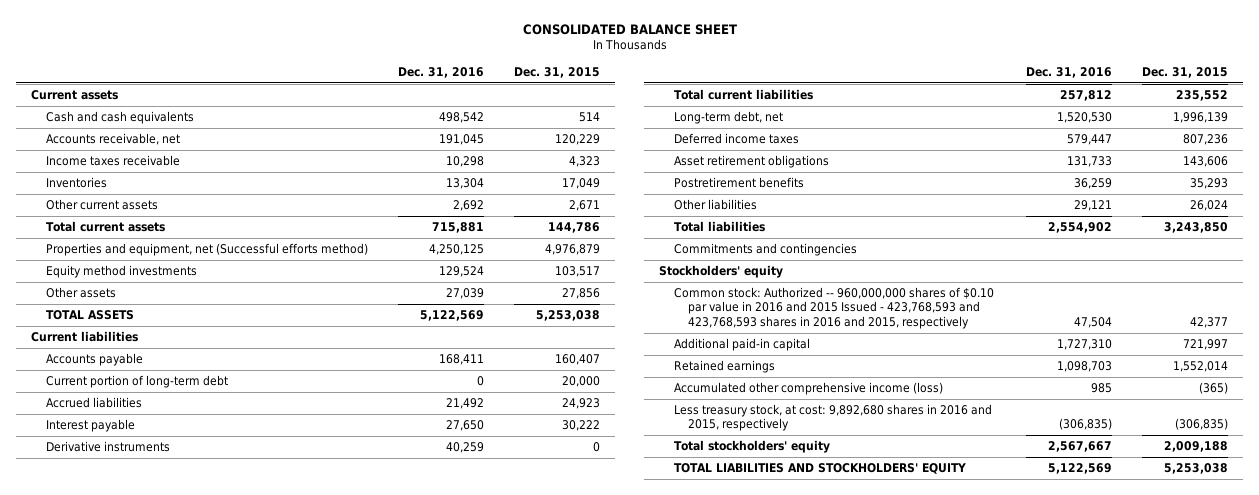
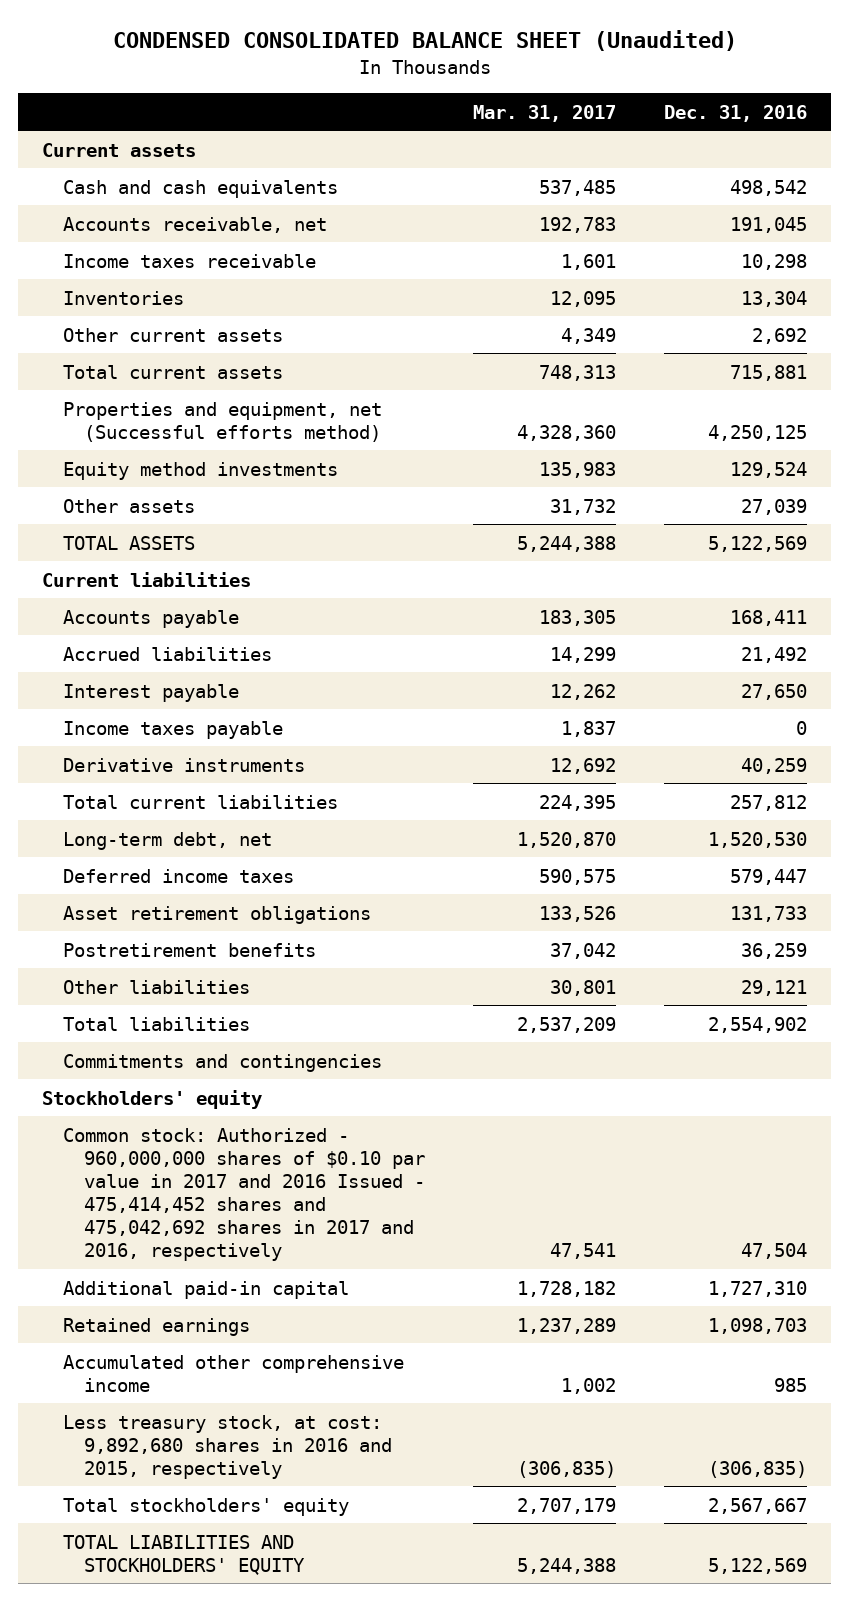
[522,23,737,35] CONSOLIDATED BALANCE SHEET -> [112,30,737,52] CONDENSED CONSOLIDATED BALANCE SHEET (Unaudited)
[514,66,601,78] Dec. 31, 2015 -> none
none -> [473,104,617,122] Mar. 31, 2017
[45,375,228,389] Current portion of long-term debt -> none
none -> [63,720,284,739] Income taxes payable
[673,287,994,329] Common stock: Authorized -- 960,000,000 shares of $0.10 par value in 2016 and 2015 Issued - 423,768,593 and 423,768,593 shares in 2016 and 2015, respectively -> [63,1127,425,1262] Common stock: Authorized - 960,000,000 shares of $0.10 par value in 2017 and 2016 Issued - 475,414,452 shares and 475,042,692 shares in 2017 and 2016, respectively
[673,382,943,396] Accumulated other comprehensive income (loss) -> [63,1354,405,1392] Accumulated other comprehensive income

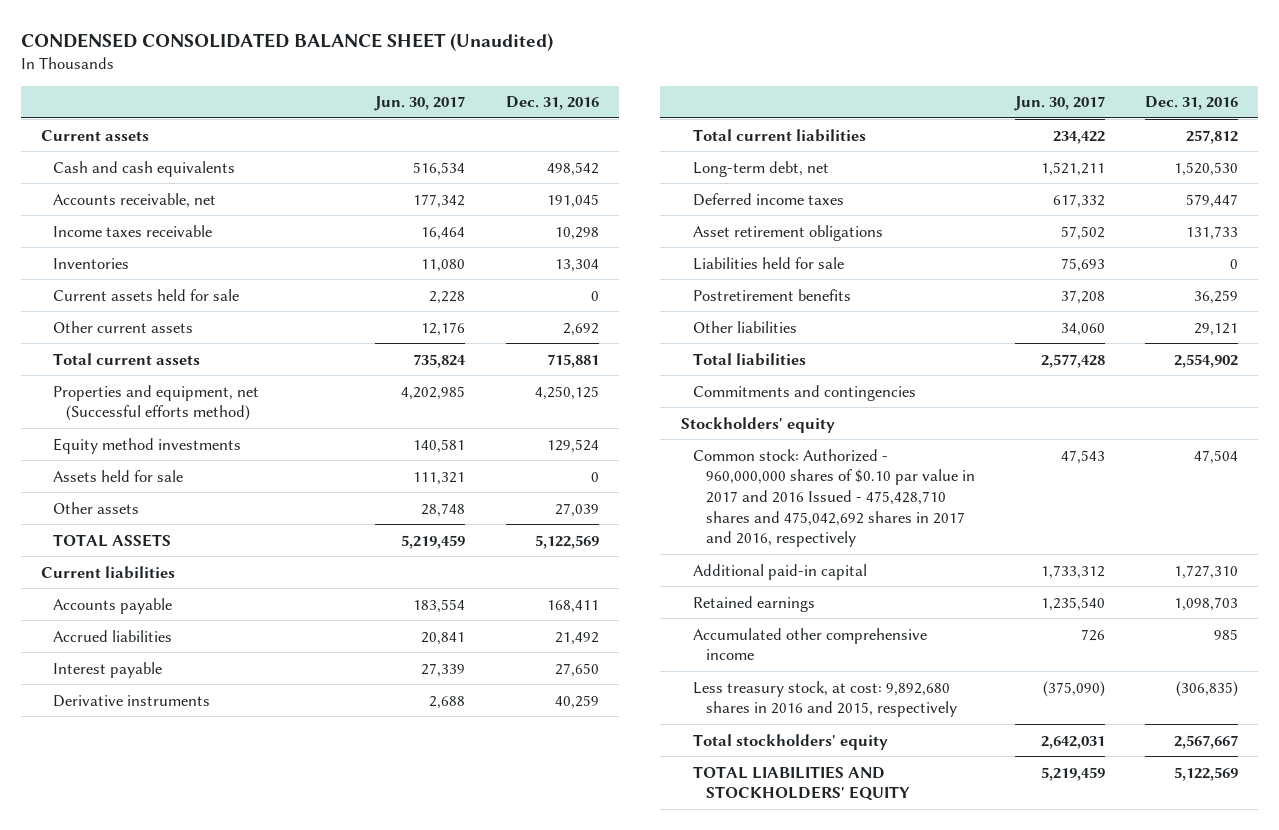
[473,104,617,122] Mar. 31, 2017 -> none
none -> [374,96,466,112] Jun. 30, 2017
none -> [53,288,240,301] Current assets held for sale
none -> [53,469,184,482] Assets held for sale
[63,720,284,739] Income taxes payable -> none
none -> [693,256,845,270] Liabilities held for sale
[63,1127,425,1262] Common stock: Authorized - 960,000,000 shares of $0.10 par value in 2017 and 2016 Issued - 475,414,452 shares and 475,042,692 shares in 2017 and 2016, respectively -> [693,448,975,548] Common stock: Authorized - 960,000,000 shares of $0.10 par value in 2017 and 2016 Issued - 475,428,710 shares and 475,042,692 shares in 2017 and 2016, respectively

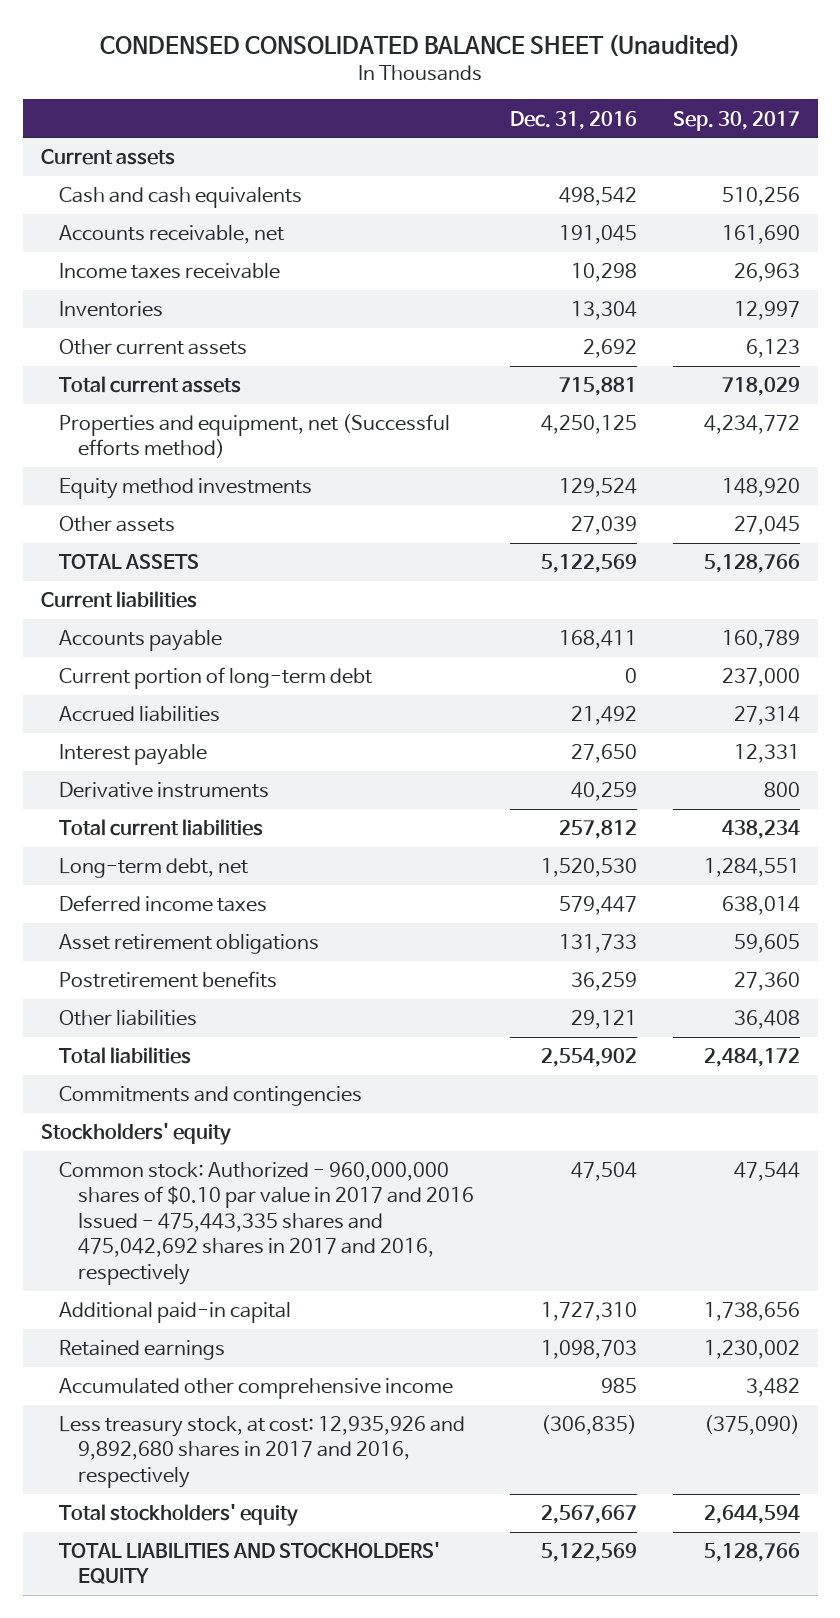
[374,96,466,112] Jun. 30, 2017 -> none
none -> [672,110,800,131] Sep. 30, 2017
[53,288,240,301] Current assets held for sale -> none
[53,469,184,482] Assets held for sale -> none
none -> [59,667,373,690] Current portion of long-term debt
[693,256,845,270] Liabilities held for sale -> none
[693,448,975,548] Common stock: Authorized - 960,000,000 shares of $0.10 par value in 2017 and 2016 Issued - 475,428,710 shares and 475,042,692 shares in 2017 and 2016, respectively -> [59,1162,474,1285] Common stock: Authorized - 960,000,000 shares of $0.10 par value in 2017 and 2016 Issued - 475,443,335 shares and 475,042,692 shares in 2017 and 2016, respectively
[693,680,957,718] Less treasury stock, at cost: 9,892,680 shares in 2016 and 2015, respectively -> [59,1416,466,1488] Less treasury stock, at cost: 12,935,926 and 9,892,680 shares in 2017 and 2016, respectively

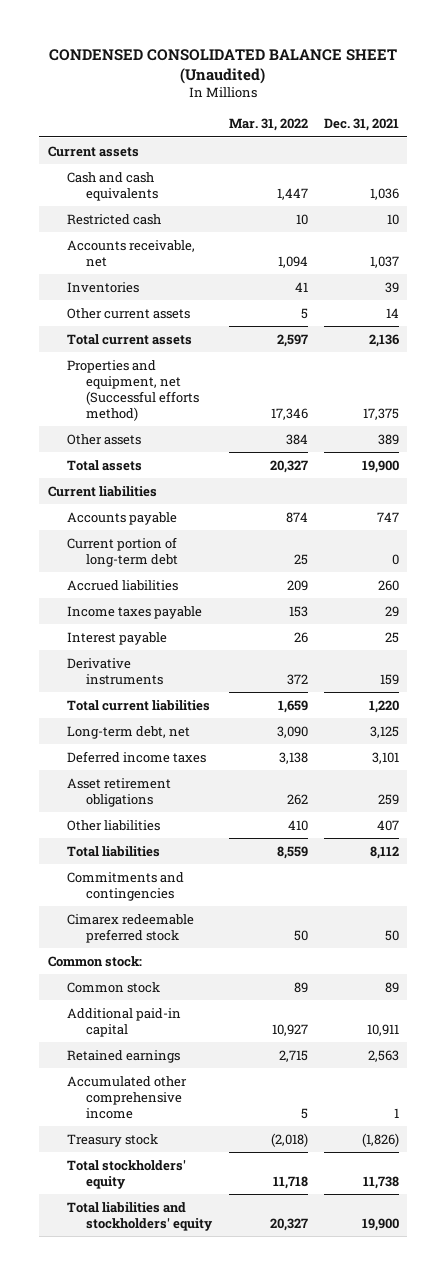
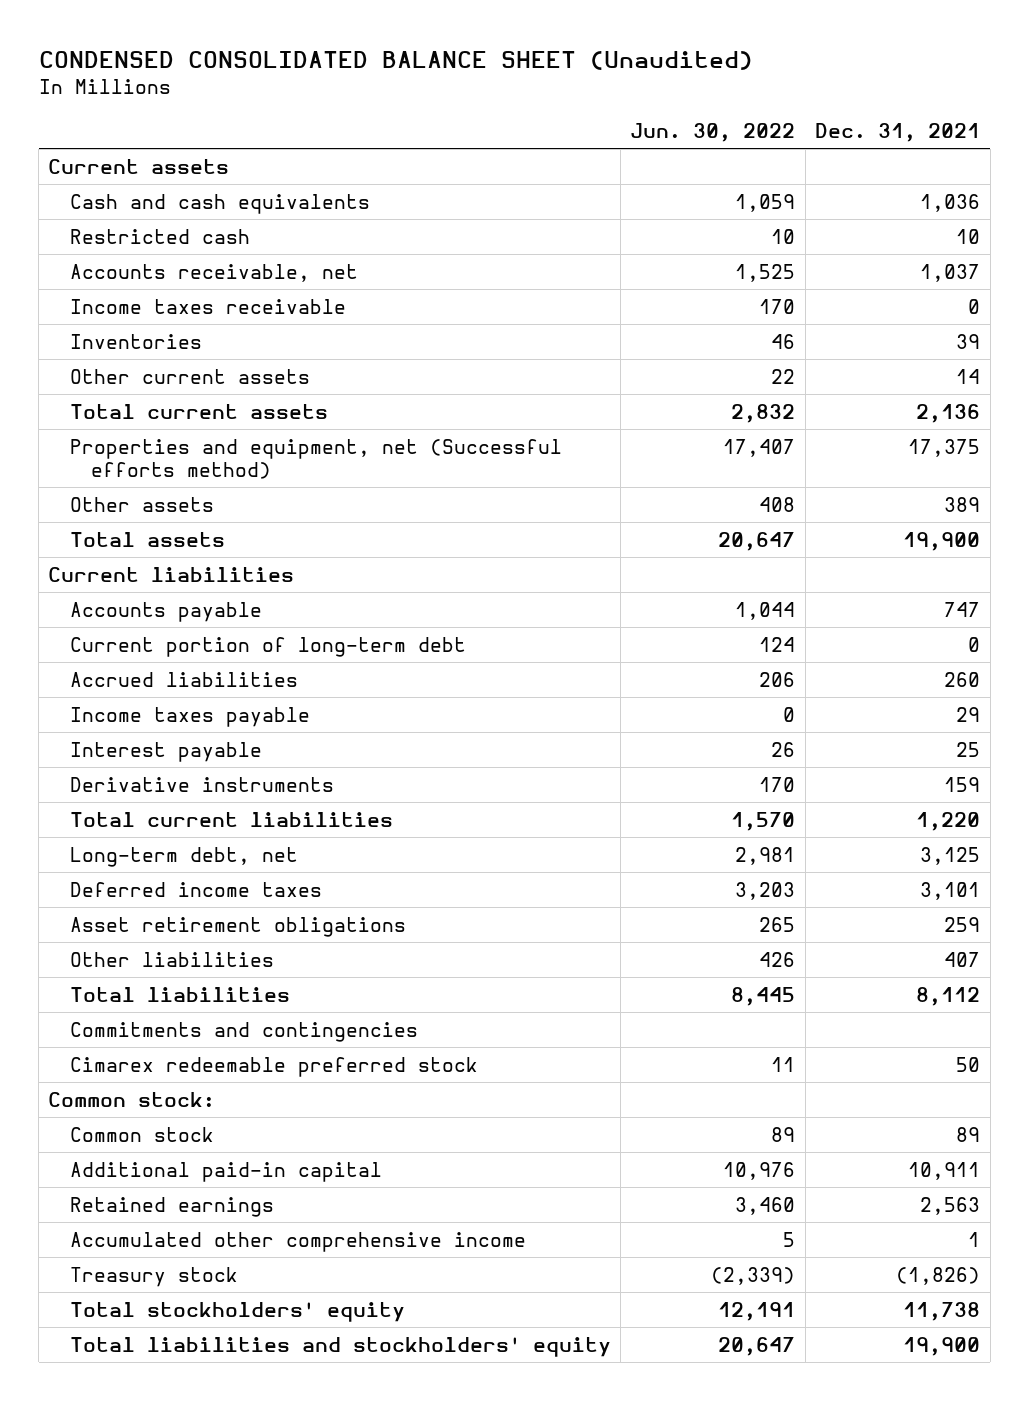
[228,118,308,132] Mar. 31, 2022 -> none
none -> [630,123,796,143] Jun. 30, 2022
none -> [69,298,346,314] Income taxes receivable

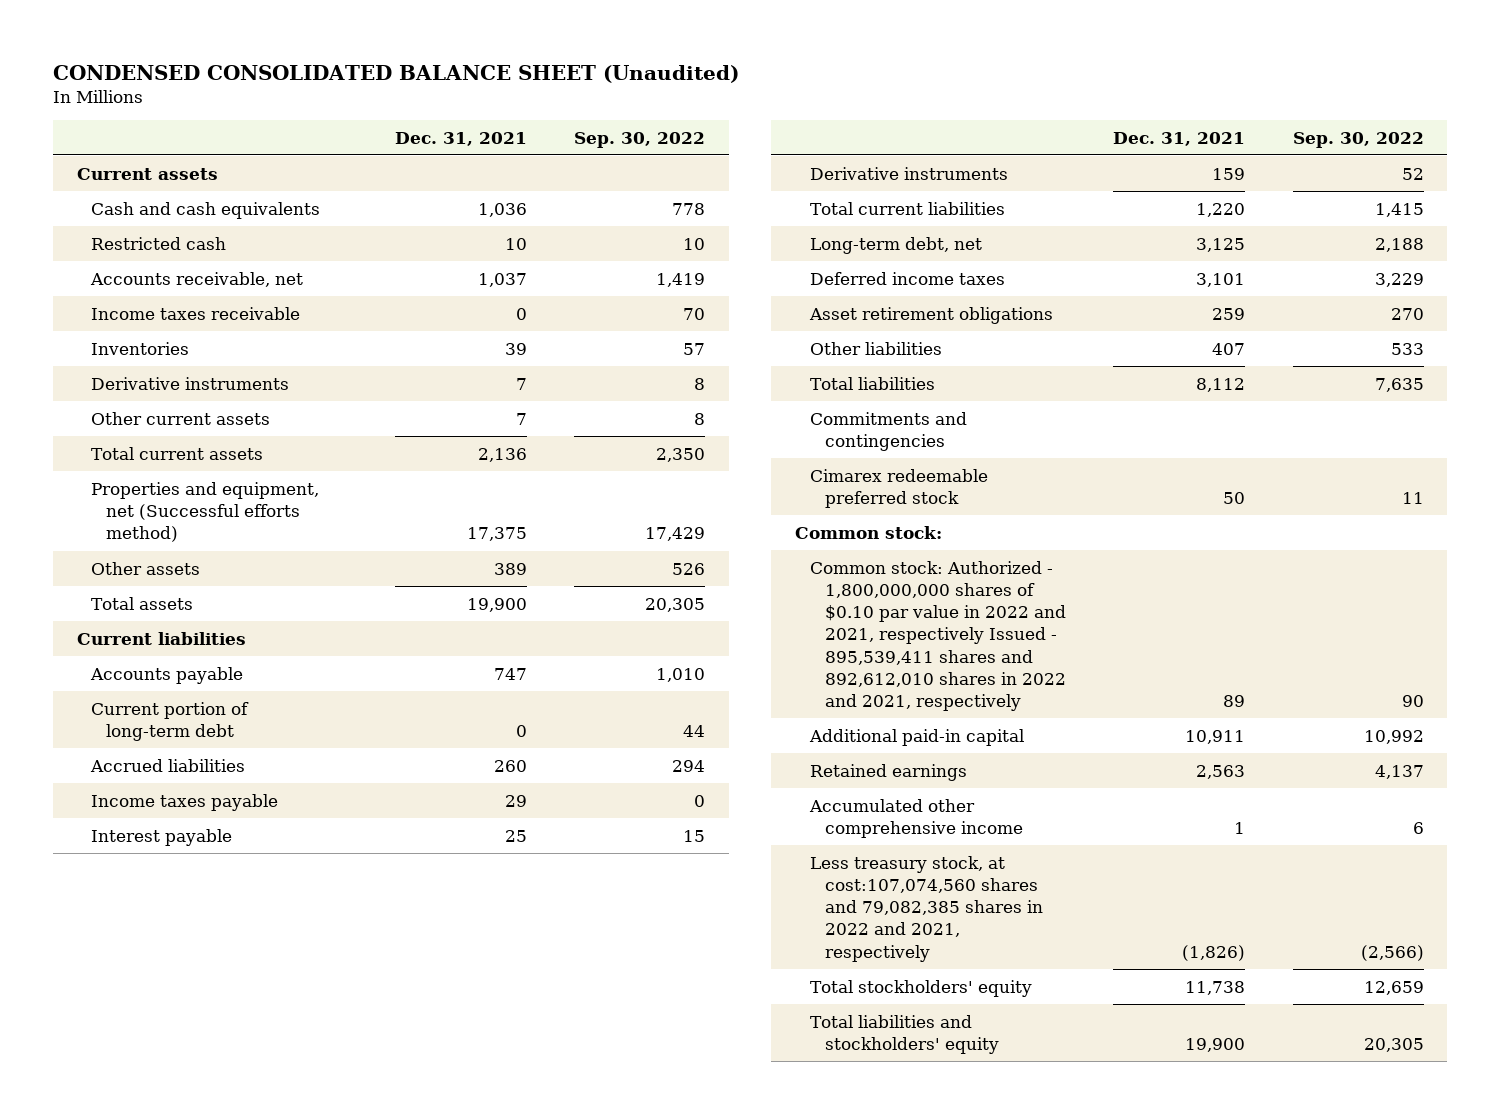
[630,123,796,143] Jun. 30, 2022 -> none
none -> [574,131,706,148] Sep. 30, 2022
none -> [91,376,290,390] Derivative instruments
[956,368,981,384] 14 -> [515,412,527,425] 7
[69,1126,214,1142] Common stock -> [809,560,1066,711] Common stock: Authorized - 1,800,000,000 shares of $0.10 par value in 2022 and 2021, respectively Issued - 895,539,411 shares and 892,612,010 shares in 2022 and 2021, respectively
[69,1266,238,1287] Treasury stock -> [809,855,1043,962] Less treasury stock, at cost:107,074,560 shares and 79,082,385 shares in 2022 and 2021, respectively

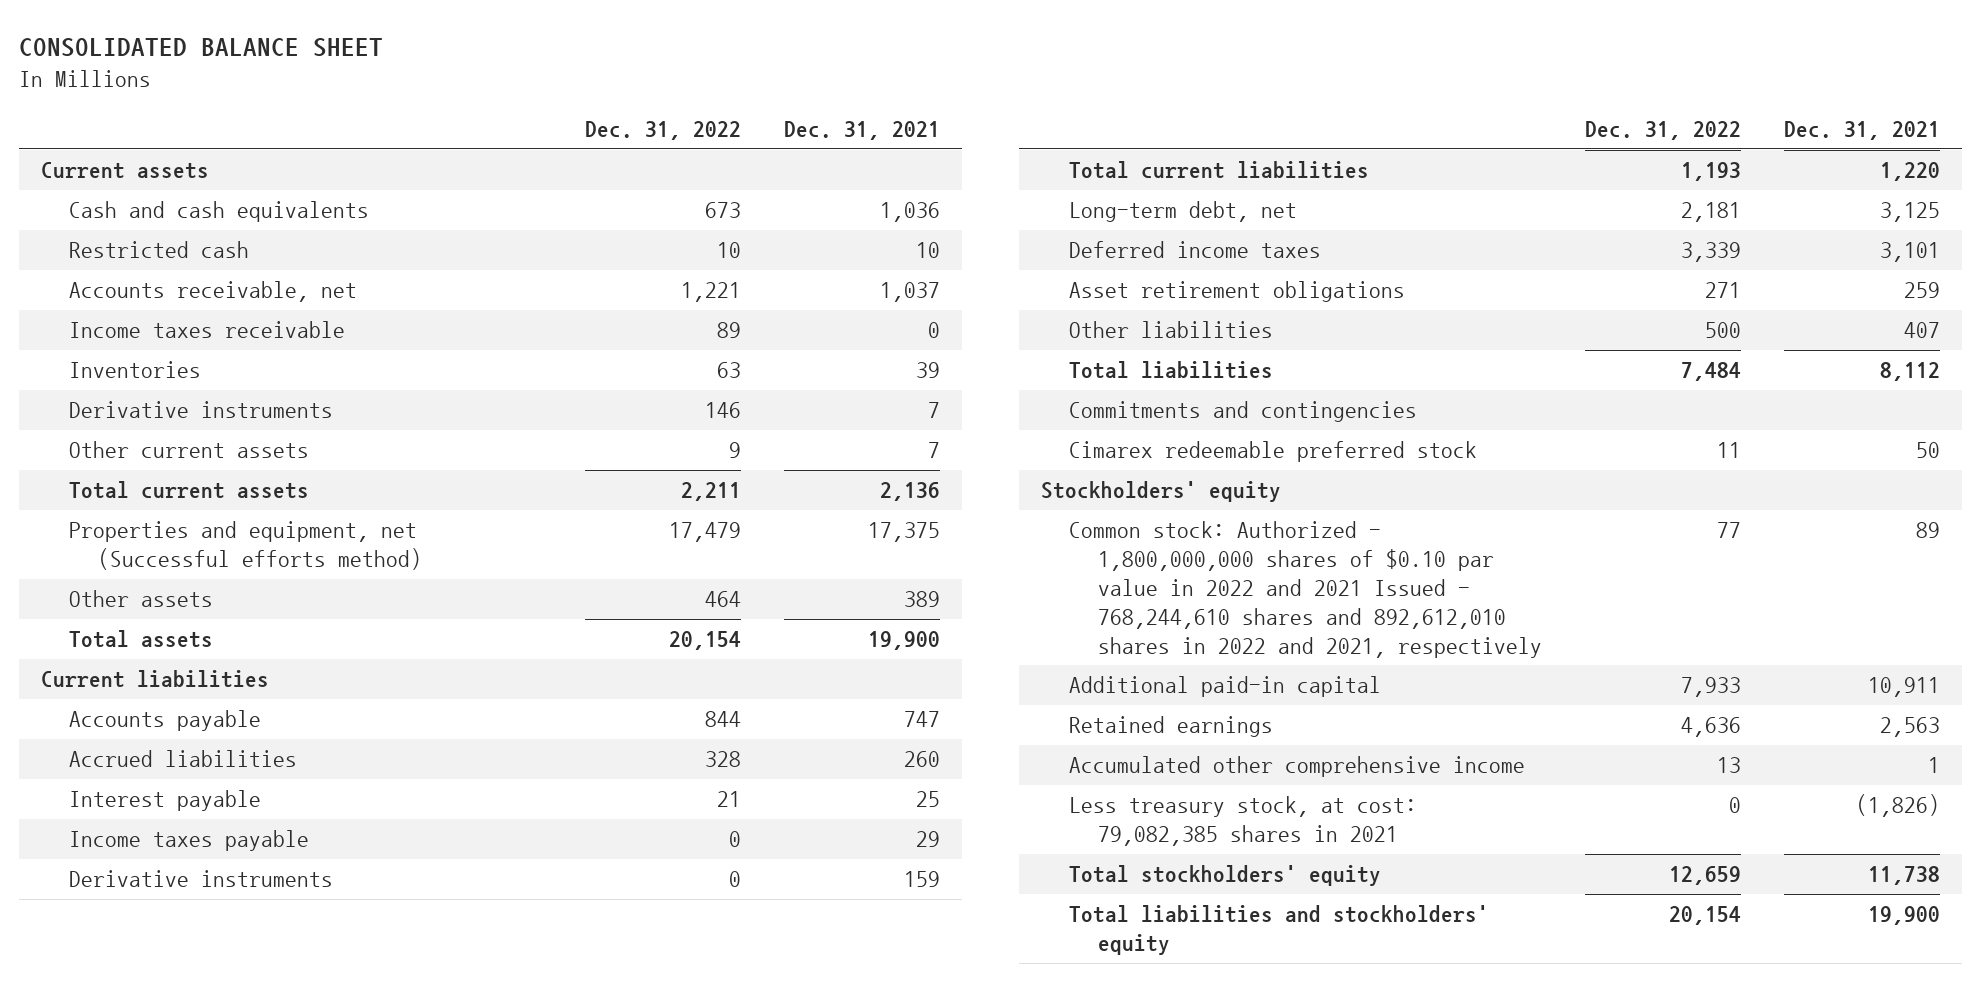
[52,64,739,83] CONDENSED CONSOLIDATED BALANCE SHEET (Unaudited) -> [19,38,384,58] CONSOLIDATED BALANCE SHEET
[574,131,706,148] Sep. 30, 2022 -> none
none -> [584,121,741,141] Dec. 31, 2022
[91,701,250,742] Current portion of long-term debt -> none
[91,793,279,811] Income taxes payable -> [69,830,310,852] Income taxes payable
[795,525,943,539] Common stock: -> [1040,481,1281,503] Stockholders' equity
[809,560,1066,711] Common stock: Authorized - 1,800,000,000 shares of $0.10 par value in 2022 and 2021, respectively Issued - 895,539,411 shares and 892,612,010 shares in 2022 and 2021, respectively -> [1069,521,1542,658] Common stock: Authorized - 1,800,000,000 shares of $0.10 par value in 2022 and 2021 Issued - 768,244,610 shares and 892,612,010 shares in 2022 and 2021, respectively
[809,855,1043,962] Less treasury stock, at cost:107,074,560 shares and 79,082,385 shares in 2022 and 2021, respectively -> [1069,796,1418,847] Less treasury stock, at cost: 79,082,385 shares in 2021

